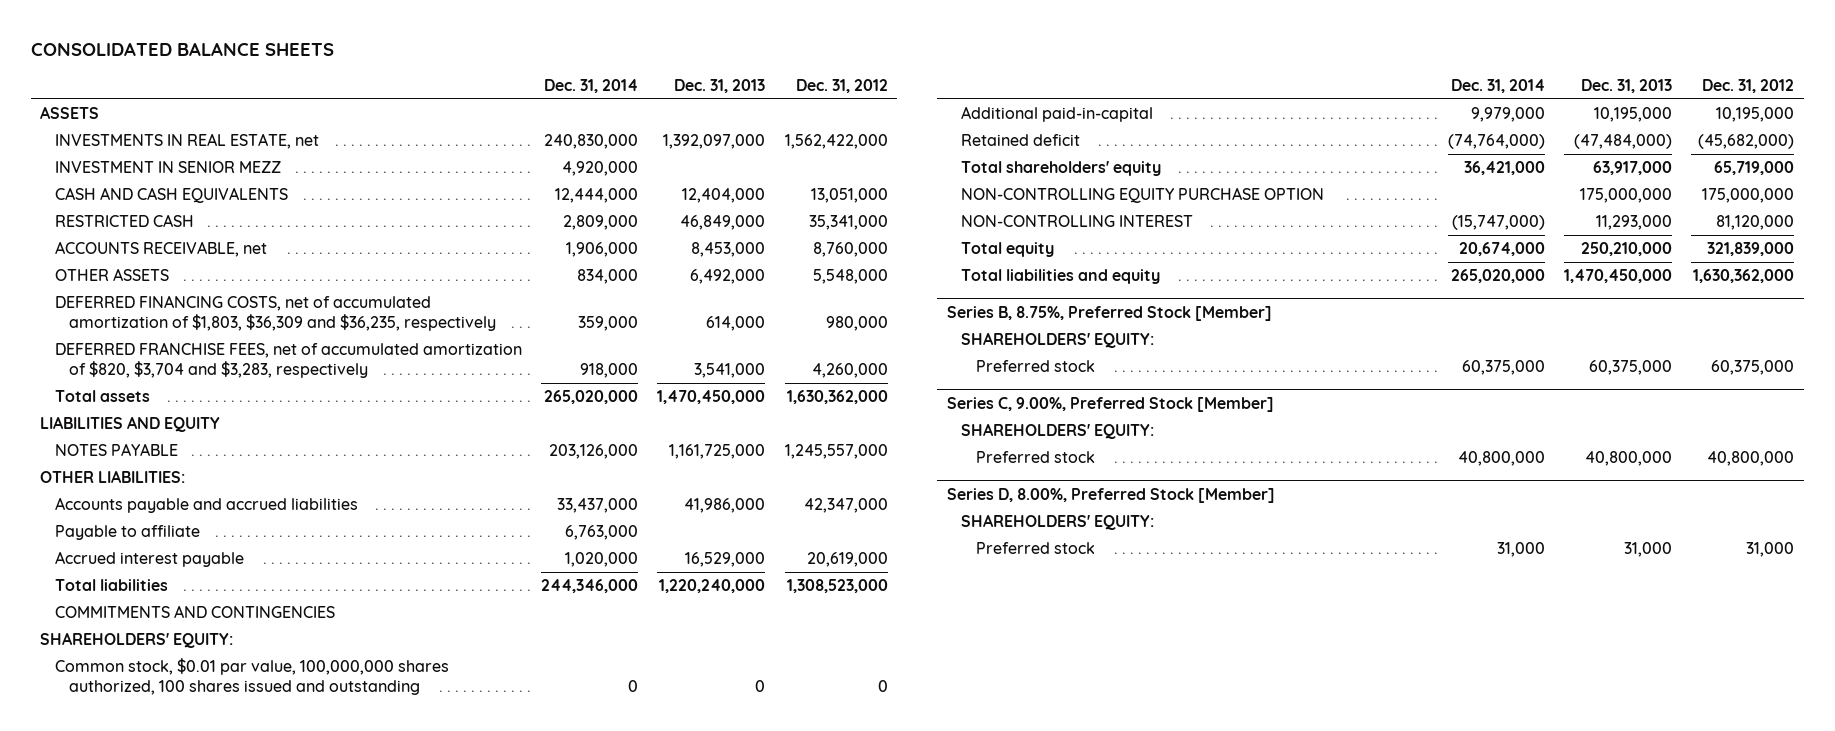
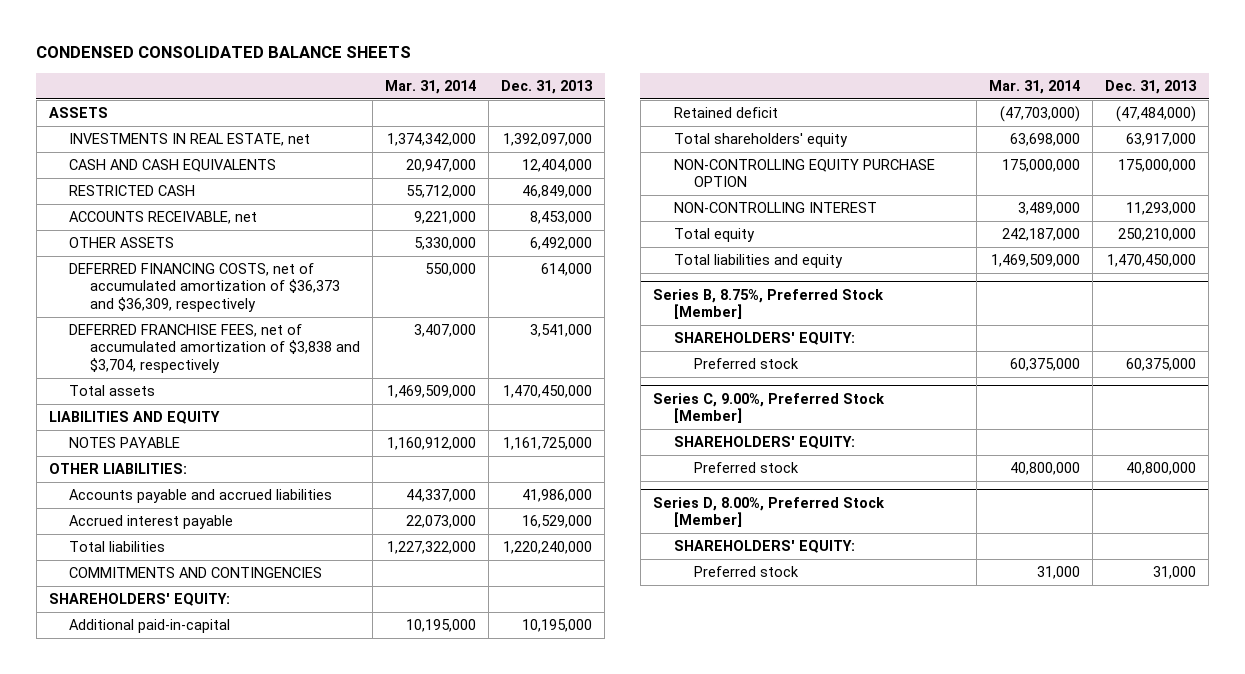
[30,41,334,56] CONSOLIDATED BALANCE SHEETS -> [36,46,412,59] CONDENSED CONSOLIDATED BALANCE SHEETS
[544,78,639,93] Dec. 31, 2014 -> none
[795,78,888,93] Dec. 31, 2012 -> none
none -> [384,79,476,94] Mar. 31, 2014
[54,161,281,174] INVESTMENT IN SENIOR MEZZ -> none
[54,295,496,331] DEFERRED FINANCING COSTS, net of accumulated amortization of $1,803, $36,309 and $36,235, respectively -> [69,263,340,312] DEFERRED FINANCING COSTS, net of accumulated amortization of $36,373 and $36,309, respectively
[54,342,522,378] DEFERRED FRANCHISE FEES, net of accumulated amortization of $820, $3,704 and $3,283, respectively -> [69,324,360,373] DEFERRED FRANCHISE FEES, net of accumulated amortization of $3,838 and $3,704, respectively
[54,525,200,541] Payable to affiliate -> none
[54,658,449,695] Common stock, $0.01 par value, 100,000,000 shares authorized, 100 shares issued and outstanding -> none

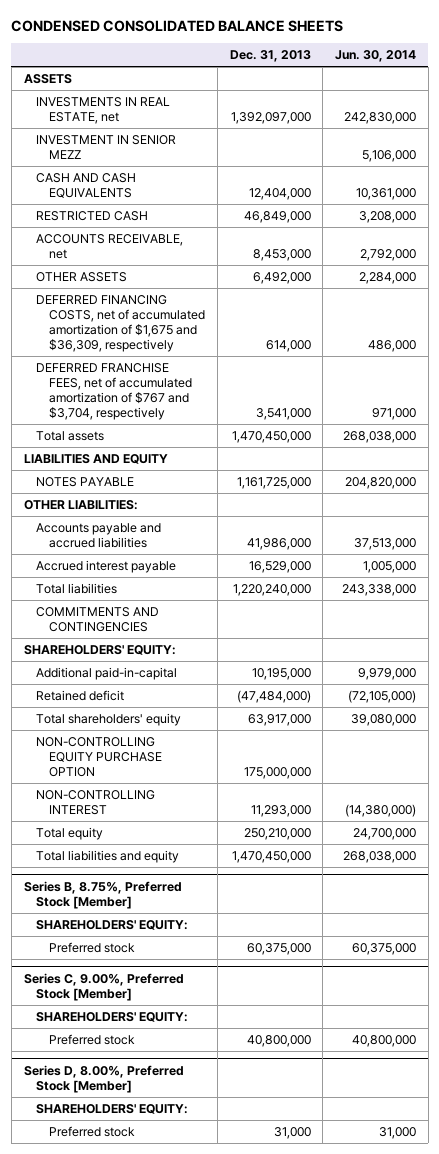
[384,79,476,94] Mar. 31, 2014 -> none
none -> [334,50,416,63] Jun. 30, 2014
none -> [36,134,177,160] INVESTMENT IN SENIOR MEZZ
[69,263,340,312] DEFERRED FINANCING COSTS, net of accumulated amortization of $36,373 and $36,309, respectively -> [36,294,206,353] DEFERRED FINANCING COSTS, net of accumulated amortization of $1,675 and $36,309, respectively
[69,324,360,373] DEFERRED FRANCHISE FEES, net of accumulated amortization of $3,838 and $3,704, respectively -> [36,362,193,421] DEFERRED FRANCHISE FEES, net of accumulated amortization of $767 and $3,704, respectively

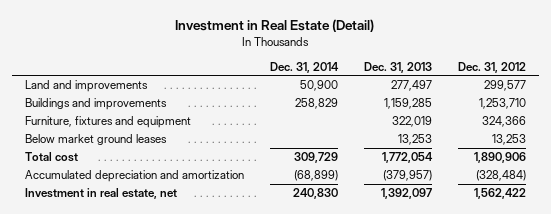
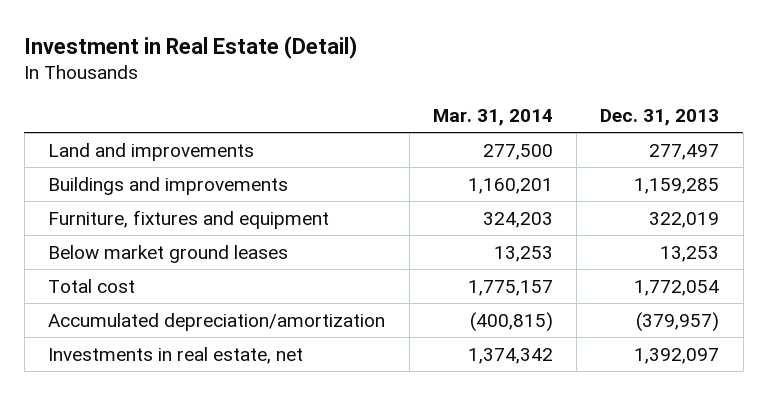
[269,61,339,73] Dec. 31, 2014 -> none
[457,61,526,73] Dec. 31, 2012 -> none
none -> [432,109,553,127] Mar. 31, 2014
[24,170,244,183] Accumulated depreciation and amortization -> [48,312,386,331] Accumulated depreciation/amortization
[24,188,177,200] Investment in real estate, net -> [48,346,304,364] Investments in real estate, net

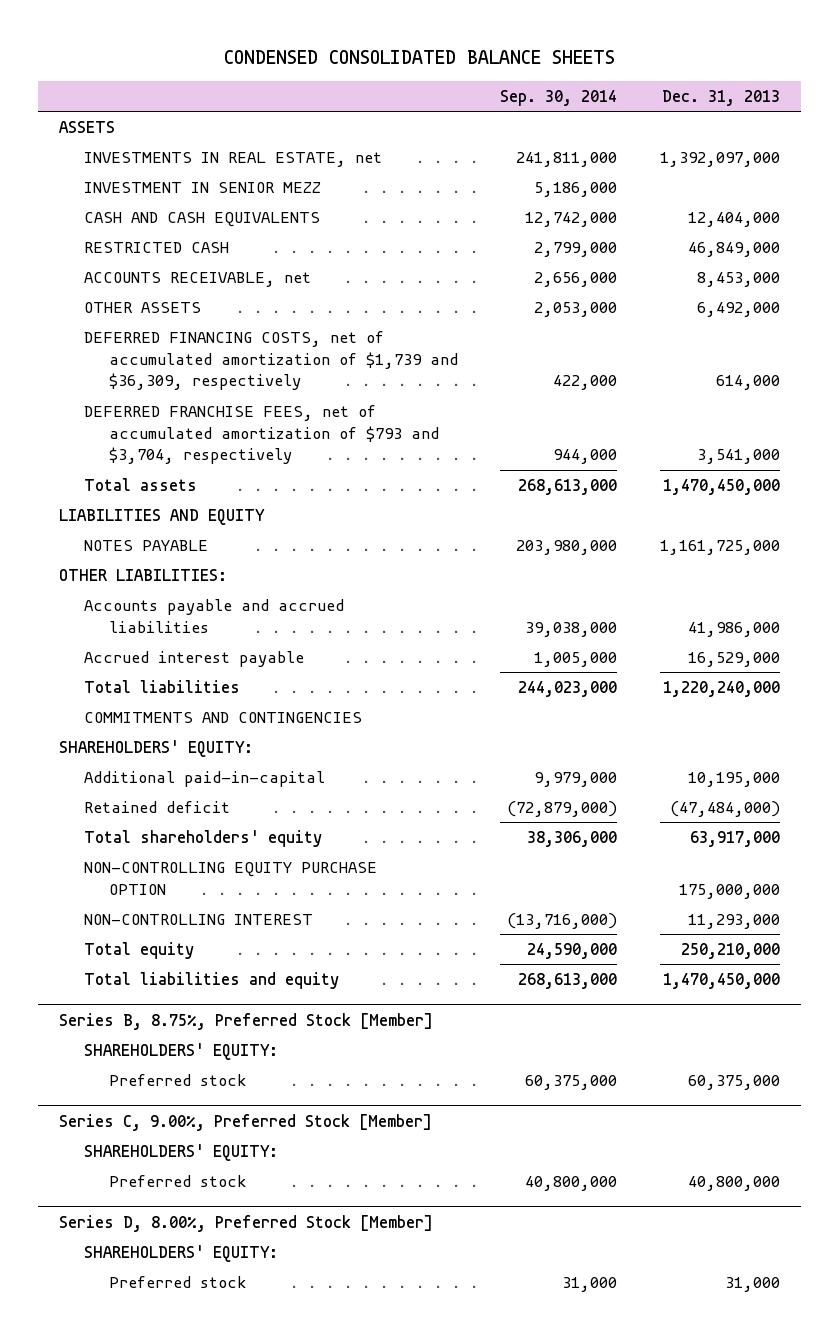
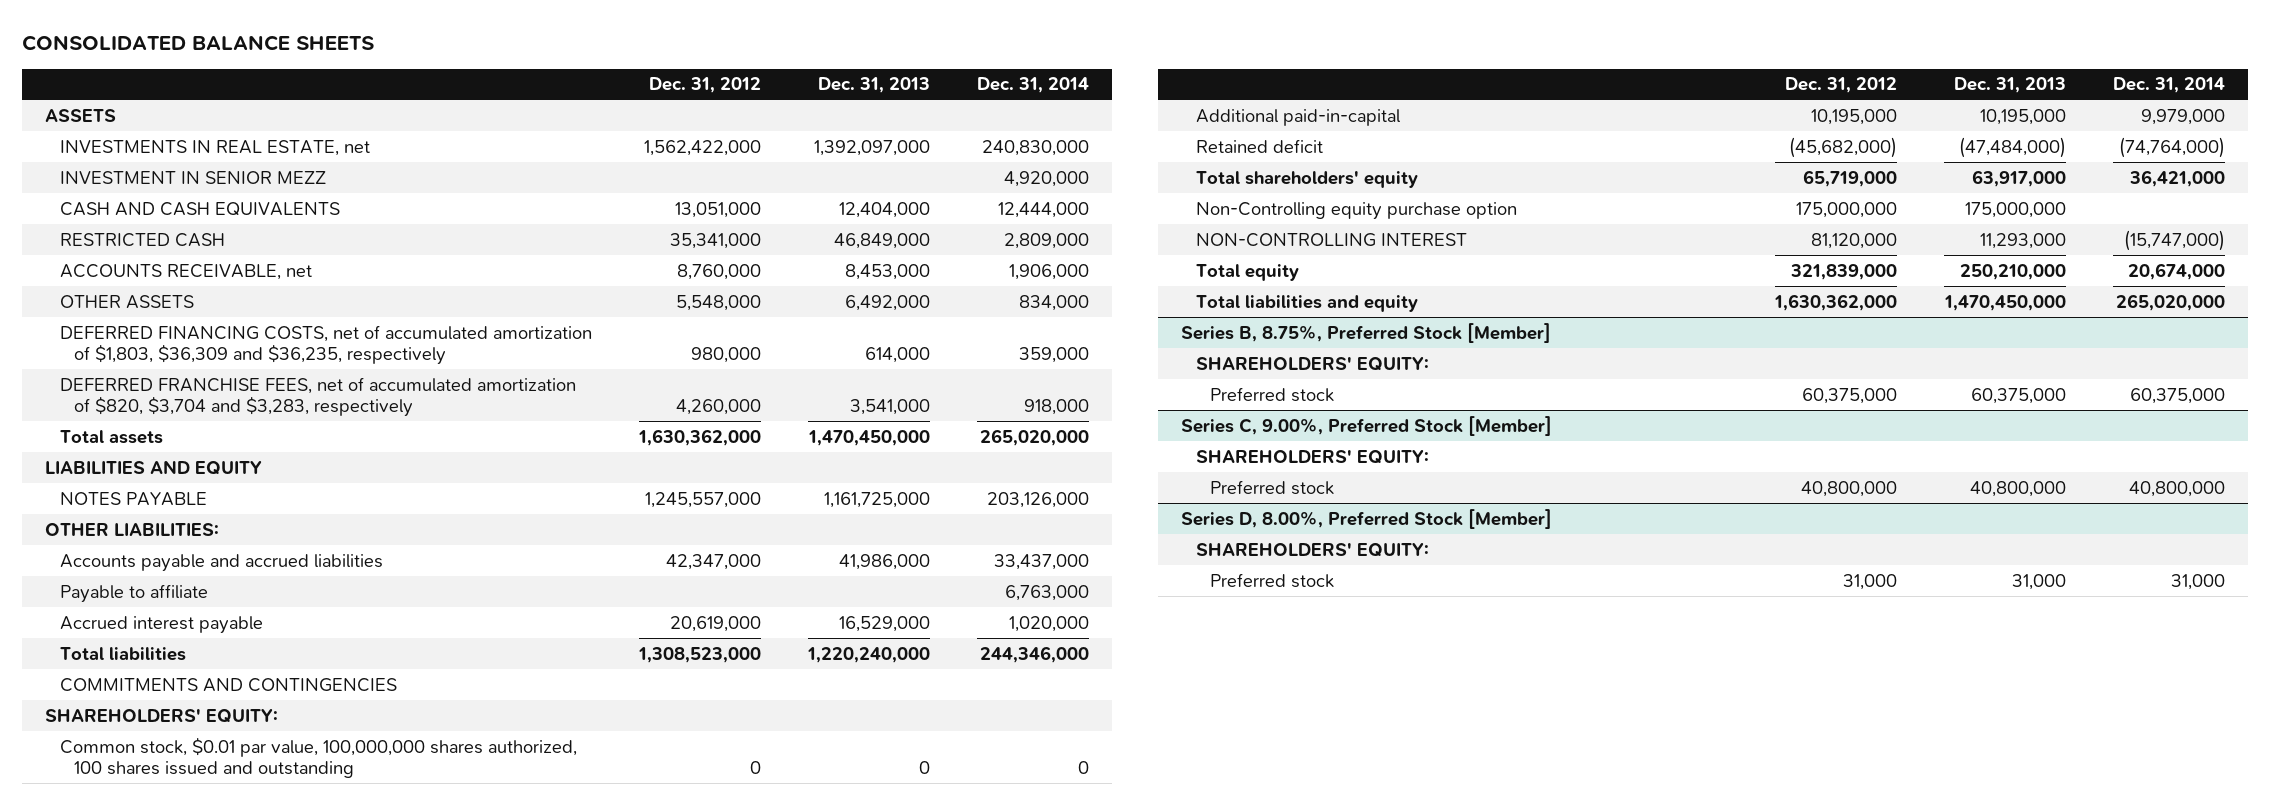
[223,50,615,65] CONDENSED CONSOLIDATED BALANCE SHEETS -> [21,35,374,52] CONSOLIDATED BALANCE SHEETS
[500,89,618,106] Sep. 30, 2014 -> none
none -> [648,77,761,94] Dec. 31, 2012
none -> [976,77,1089,94] Dec. 31, 2014
[84,330,458,391] DEFERRED FINANCING COSTS, net of accumulated amortization of $1,739 and $36,309, respectively -> [59,324,592,366] DEFERRED FINANCING COSTS, net of accumulated amortization of $1,803, $36,309 and $36,235, respectively
[84,404,439,465] DEFERRED FRANCHISE FEES, net of accumulated amortization of $793 and $3,704, respectively -> [59,376,576,418] DEFERRED FRANCHISE FEES, net of accumulated amortization of $820, $3,704 and $3,283, respectively
none -> [59,583,208,603] Payable to affiliate
none -> [59,736,577,779] Common stock, $0.01 par value, 100,000,000 shares authorized, 100 shares issued and outstanding
[84,861,378,895] NON-CONTROLLING EQUITY PURCHASE OPTION -> [1195,201,1517,220] Non-Controlling equity purchase option

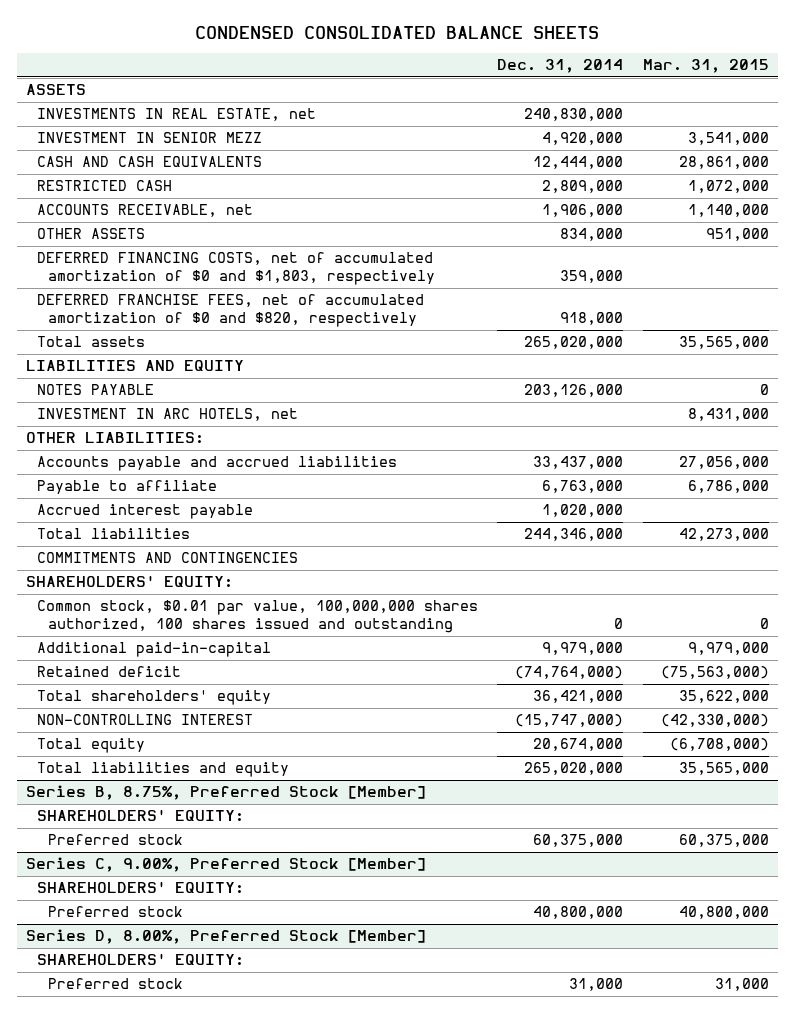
[21,35,374,52] CONSOLIDATED BALANCE SHEETS -> [195,25,600,39] CONDENSED CONSOLIDATED BALANCE SHEETS
[648,77,761,94] Dec. 31, 2012 -> none
[817,77,930,94] Dec. 31, 2013 -> none
none -> [642,59,769,74] Mar. 31, 2015
[59,324,592,366] DEFERRED FINANCING COSTS, net of accumulated amortization of $1,803, $36,309 and $36,235, respectively -> [37,252,436,286] DEFERRED FINANCING COSTS, net of accumulated amortization of $0 and $1,803, respectively
[59,376,576,418] DEFERRED FRANCHISE FEES, net of accumulated amortization of $820, $3,704 and $3,283, respectively -> [37,294,425,328] DEFERRED FRANCHISE FEES, net of accumulated amortization of $0 and $820, respectively
none -> [37,408,299,422] INVESTMENT IN ARC HOTELS, net
[1195,201,1517,220] Non-Controlling equity purchase option -> none

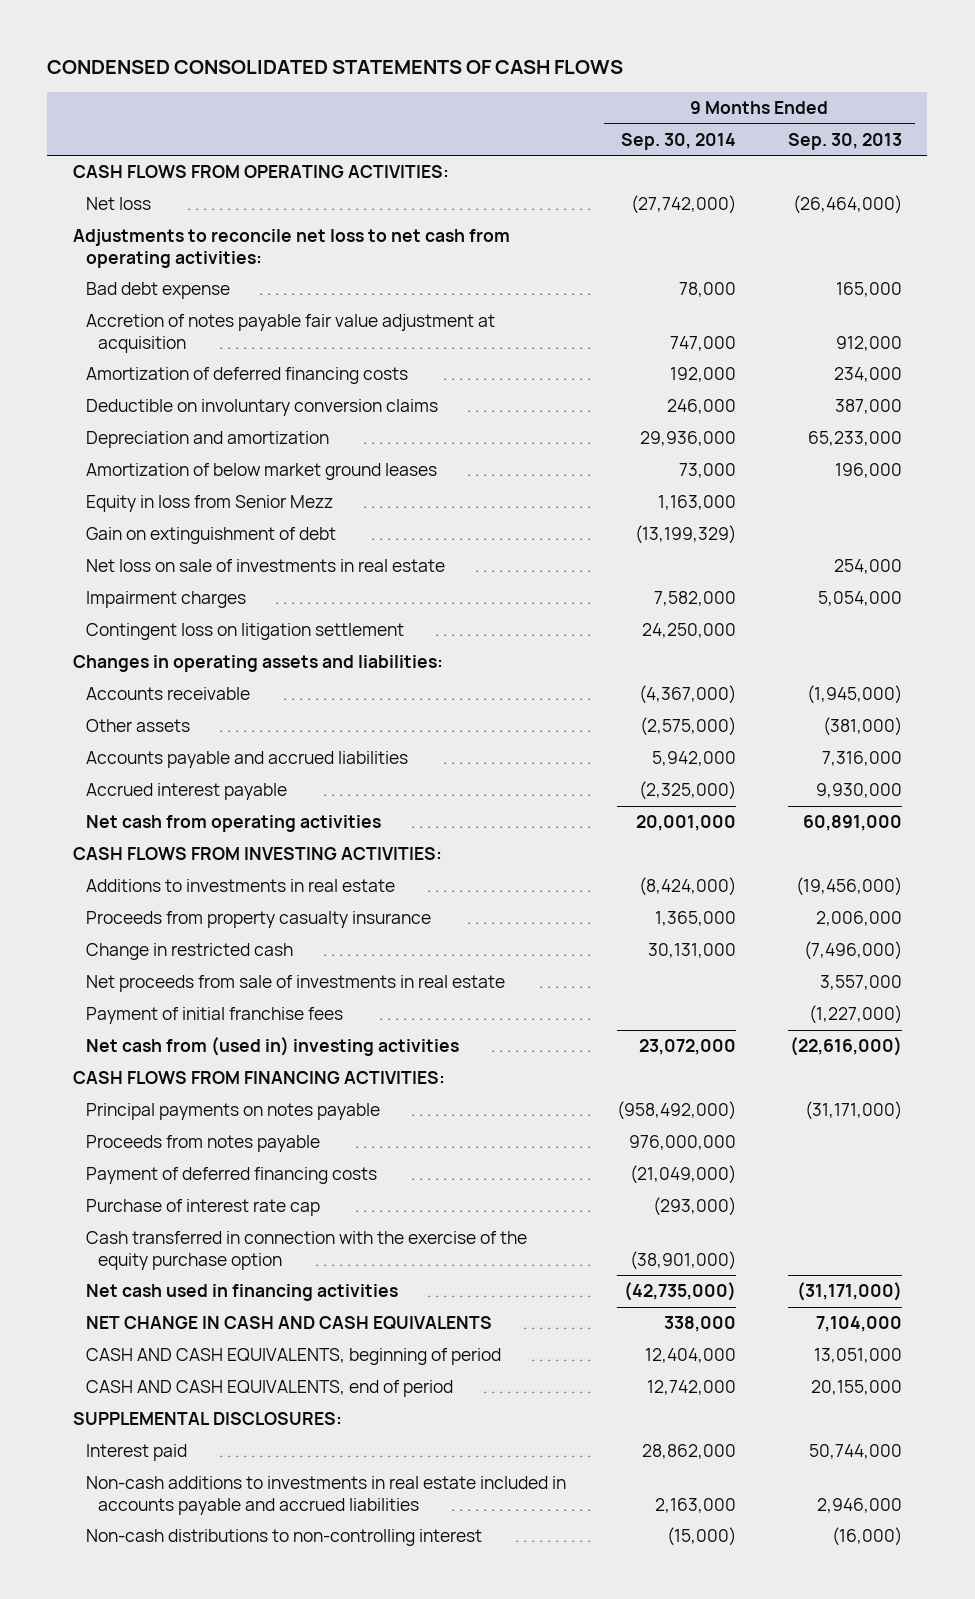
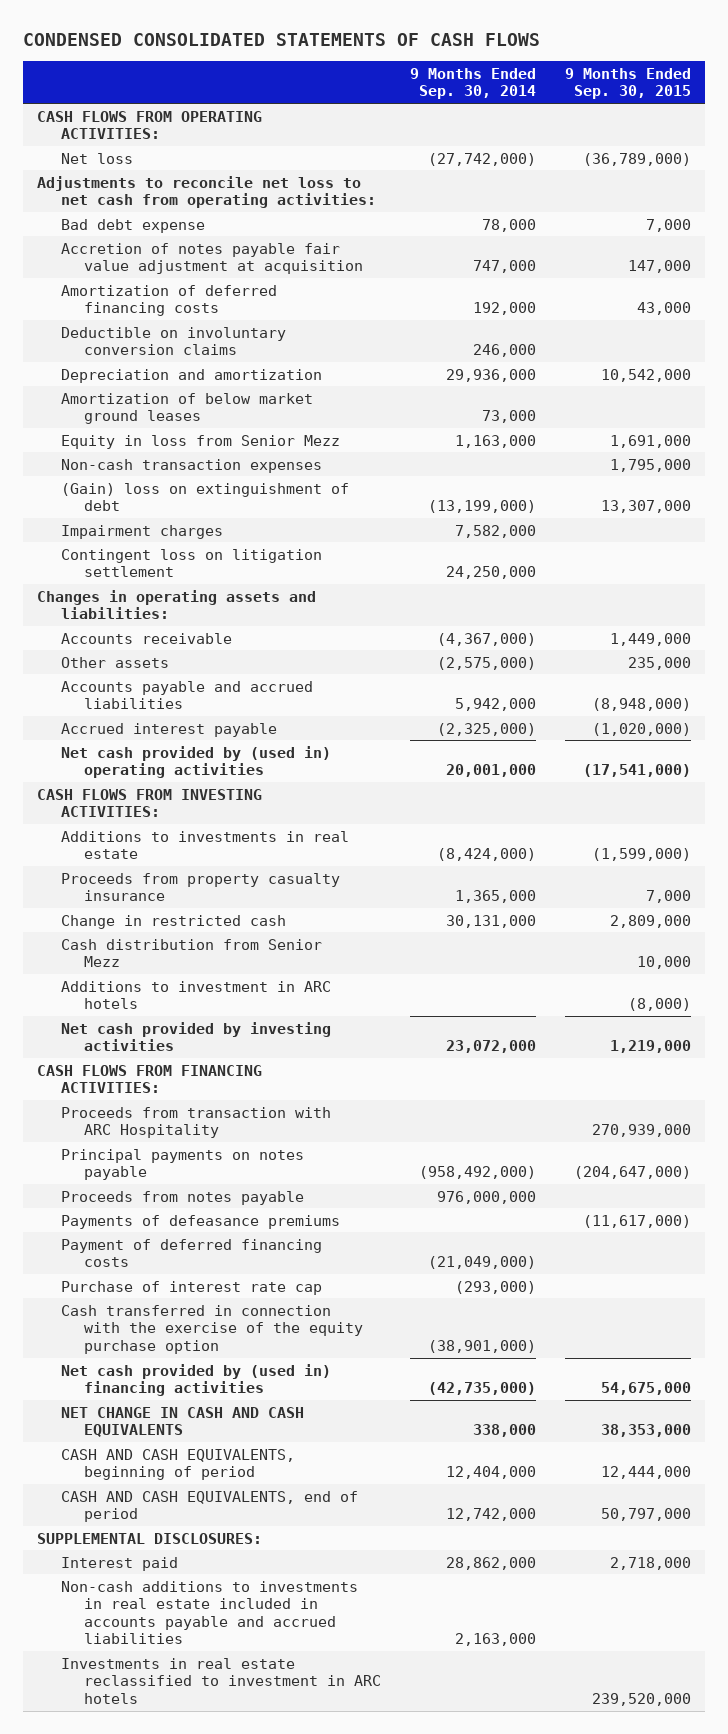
[787,132,902,150] Sep. 30, 2013 -> none
none -> [564,67,691,100] 9 Months Ended Sep. 30, 2015
[85,559,445,573] Net loss on sale of investments in real estate -> none
none -> [60,458,322,473] Non-cash transaction expenses
[85,527,336,545] Gain on extinguishment of debt -> [60,482,349,512] (Gain) loss on extinguishment of debt
[635,525,737,545] (13,199,329) -> [427,500,536,514] (13,199,000)
[85,815,381,833] Net cash from operating activities -> none
none -> [60,745,331,779] Net cash provided by (used in) operating activities
[85,975,505,993] Net proceeds from sale of investments in real estate -> none
[85,1007,343,1025] Payment of initial franchise fees -> none
none -> [60,938,322,968] Cash distribution from Senior Mezz
none -> [60,980,331,1010] Additions to investment in ARC hotels
[85,1037,459,1057] Net cash from (used in) investing activities -> [60,1021,331,1052] Net cash provided by investing activities
none -> [60,1106,331,1139] Proceeds from transaction with ARC Hospitality
none -> [60,1214,340,1229] Payments of defeasance premiums
[85,1284,398,1302] Net cash used in financing activities -> [60,1363,331,1397] Net cash provided by (used in) financing activities
[85,1529,482,1547] Non-cash distributions to non-controlling interest -> none
none -> [60,1657,382,1704] Investments in real estate reclassified to investment in ARC hotels

